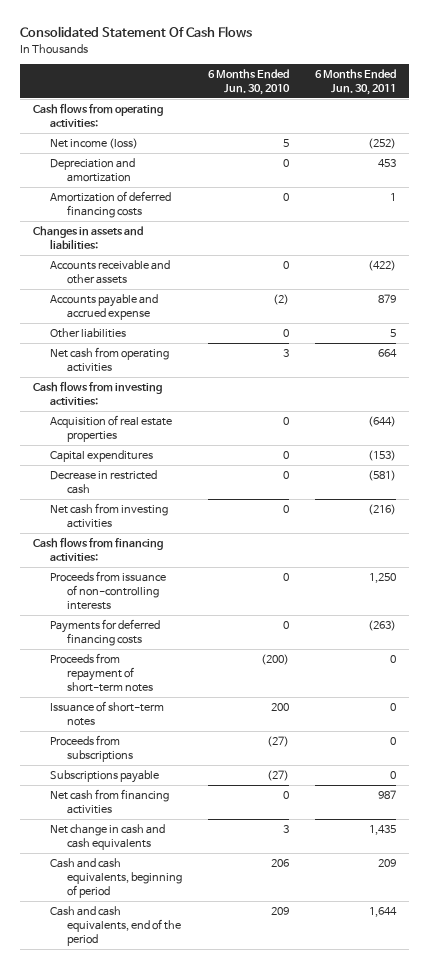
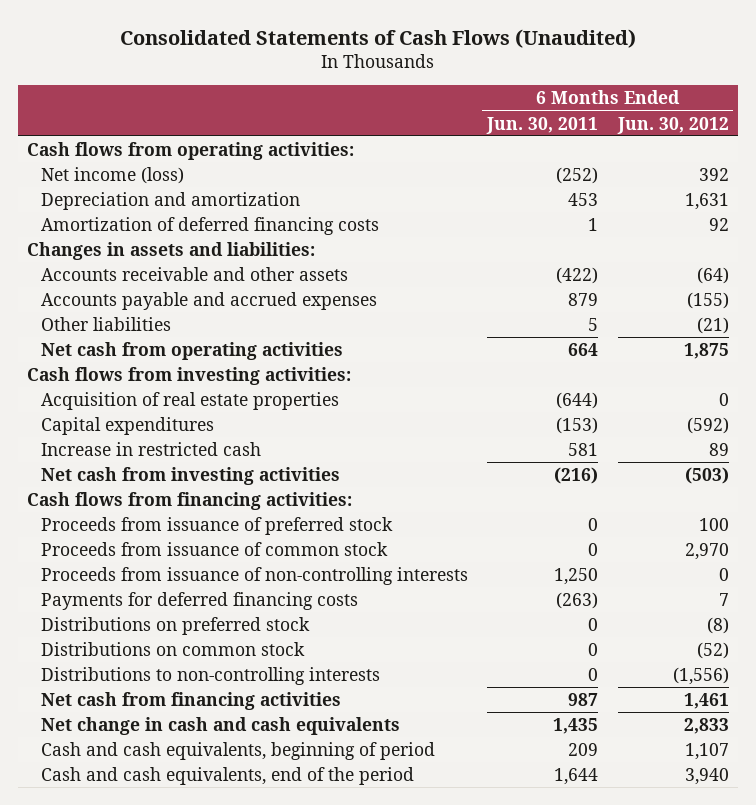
[20,26,253,39] Consolidated Statement Of Cash Flows -> [119,28,636,48] Consolidated Statements of Cash Flows (Unaudited)
[207,68,290,95] 6 Months Ended Jun. 30, 2010 -> none
none -> [616,116,729,134] Jun. 30, 2012
[49,294,158,321] Accounts payable and accrued expense -> [40,291,377,310] Accounts payable and accrued expenses
[49,470,157,495] Decrease in restricted cash -> [40,441,261,456] Increase in restricted cash
[367,470,396,482] (581) -> [568,442,599,456] 581
none -> [40,516,393,535] Proceeds from issuance of preferred stock
none -> [40,541,388,556] Proceeds from issuance of common stock
[49,653,153,693] Proceeds from repayment of short-term notes -> none
[49,701,164,727] Issuance of short-term notes -> none
[49,735,133,763] Proceeds from subscriptions -> none
[49,770,159,784] Subscriptions payable -> none
none -> [40,616,310,635] Distributions on preferred stock
none -> [40,641,305,656] Distributions on common stock
none -> [40,666,380,685] Distributions to non-controlling interests

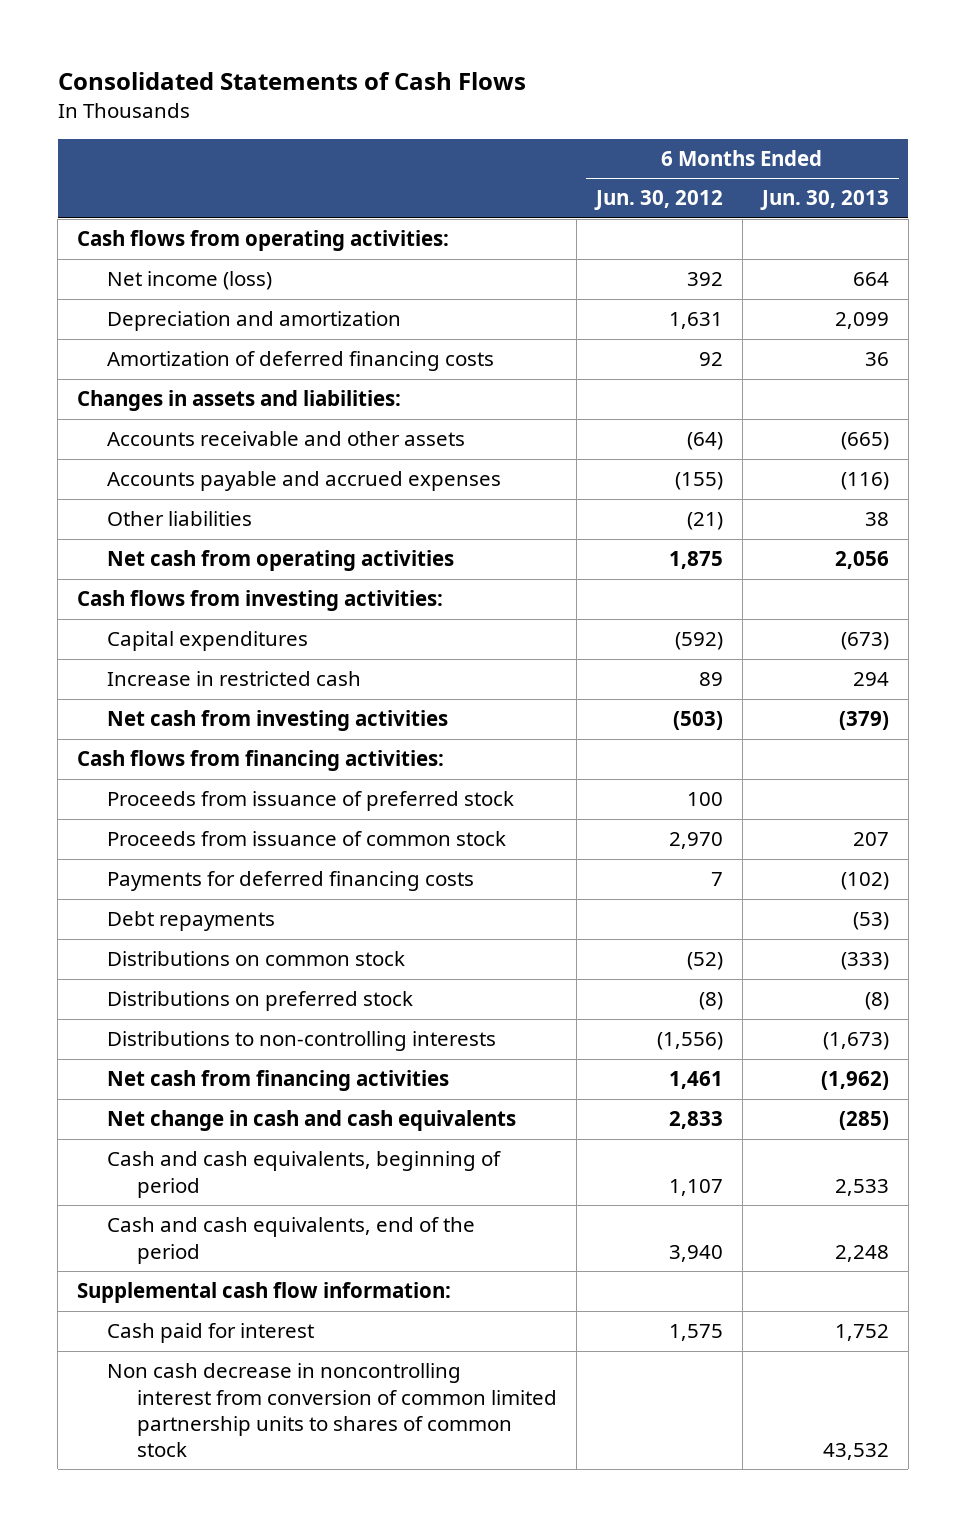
[119,28,636,48] Consolidated Statements of Cash Flows (Unaudited) -> [57,71,526,90] Consolidated Statements of Cash Flows
[486,116,599,134] Jun. 30, 2011 -> none
none -> [759,190,889,211] Jun. 30, 2013
[40,391,339,410] Acquisition of real estate properties -> none
[40,566,468,585] Proceeds from issuance of non-controlling interests -> none
none -> [107,911,276,932] Debt repayments
[40,616,310,635] Distributions on preferred stock -> [107,991,414,1012] Distributions on preferred stock
none -> [77,1282,452,1304] Supplemental cash flow information:
none -> [107,1323,315,1344] Cash paid for interest
none -> [107,1363,557,1458] Non cash decrease in noncontrolling interest from conversion of common limited partnership units to shares of common stock

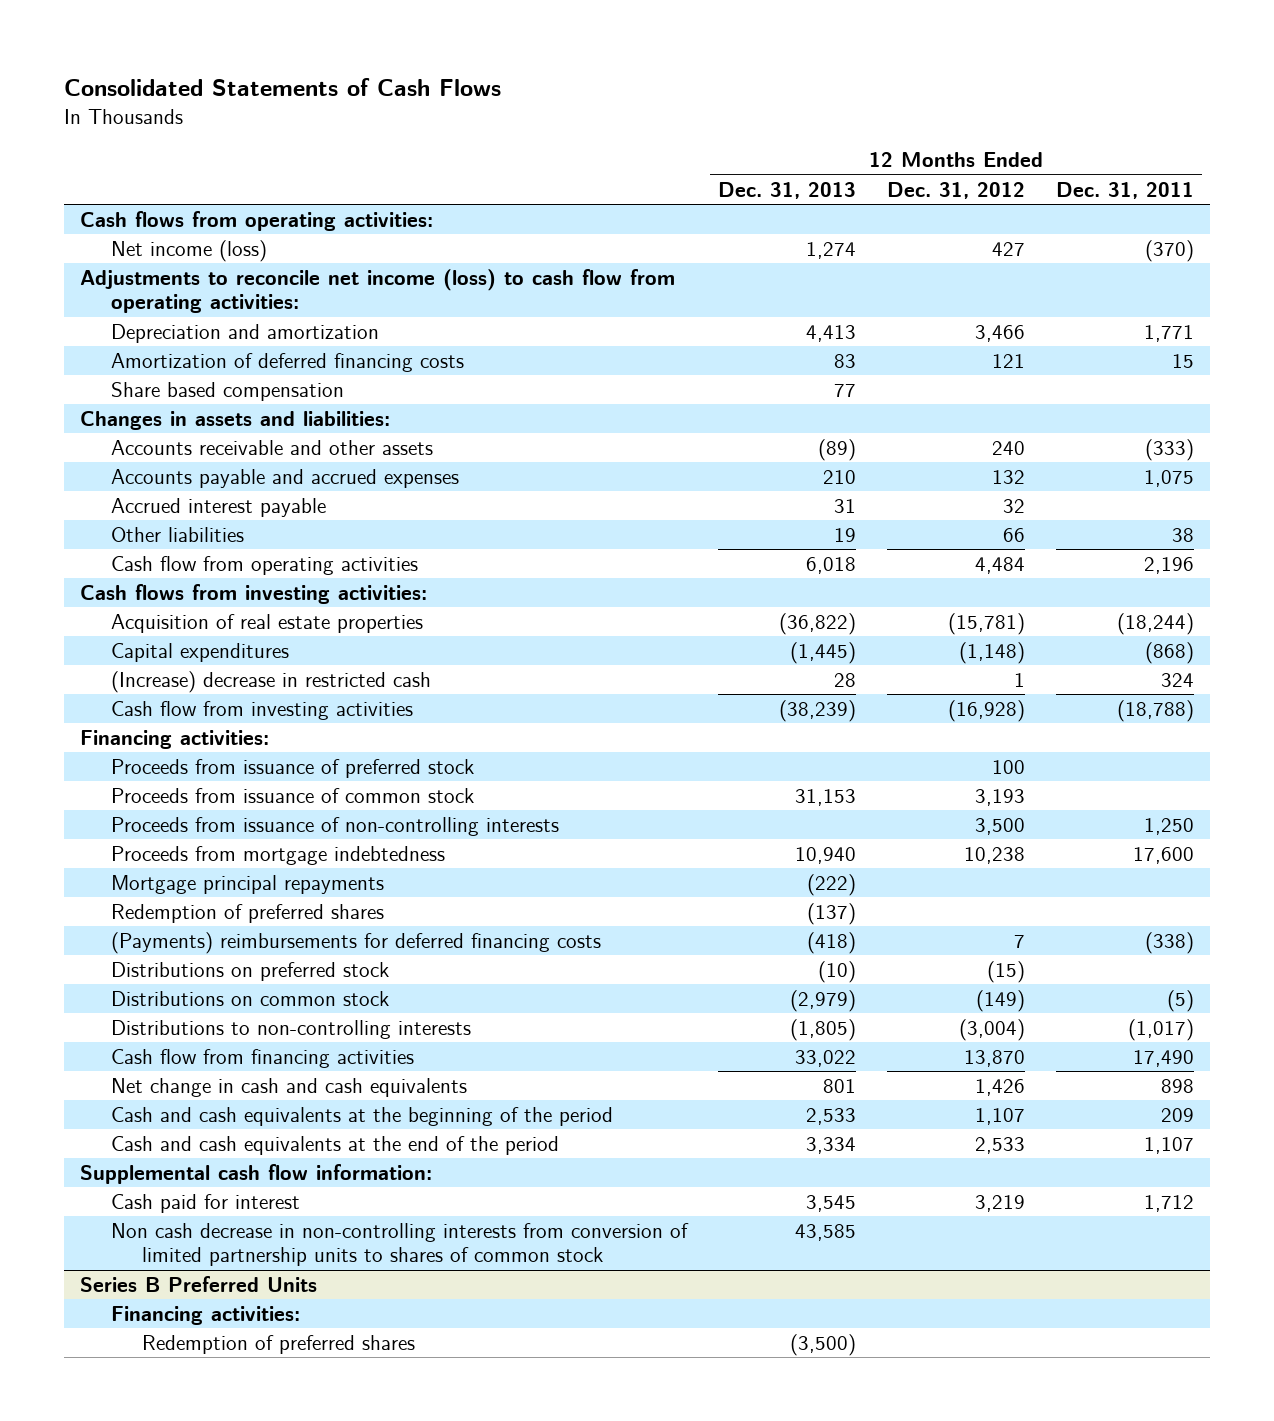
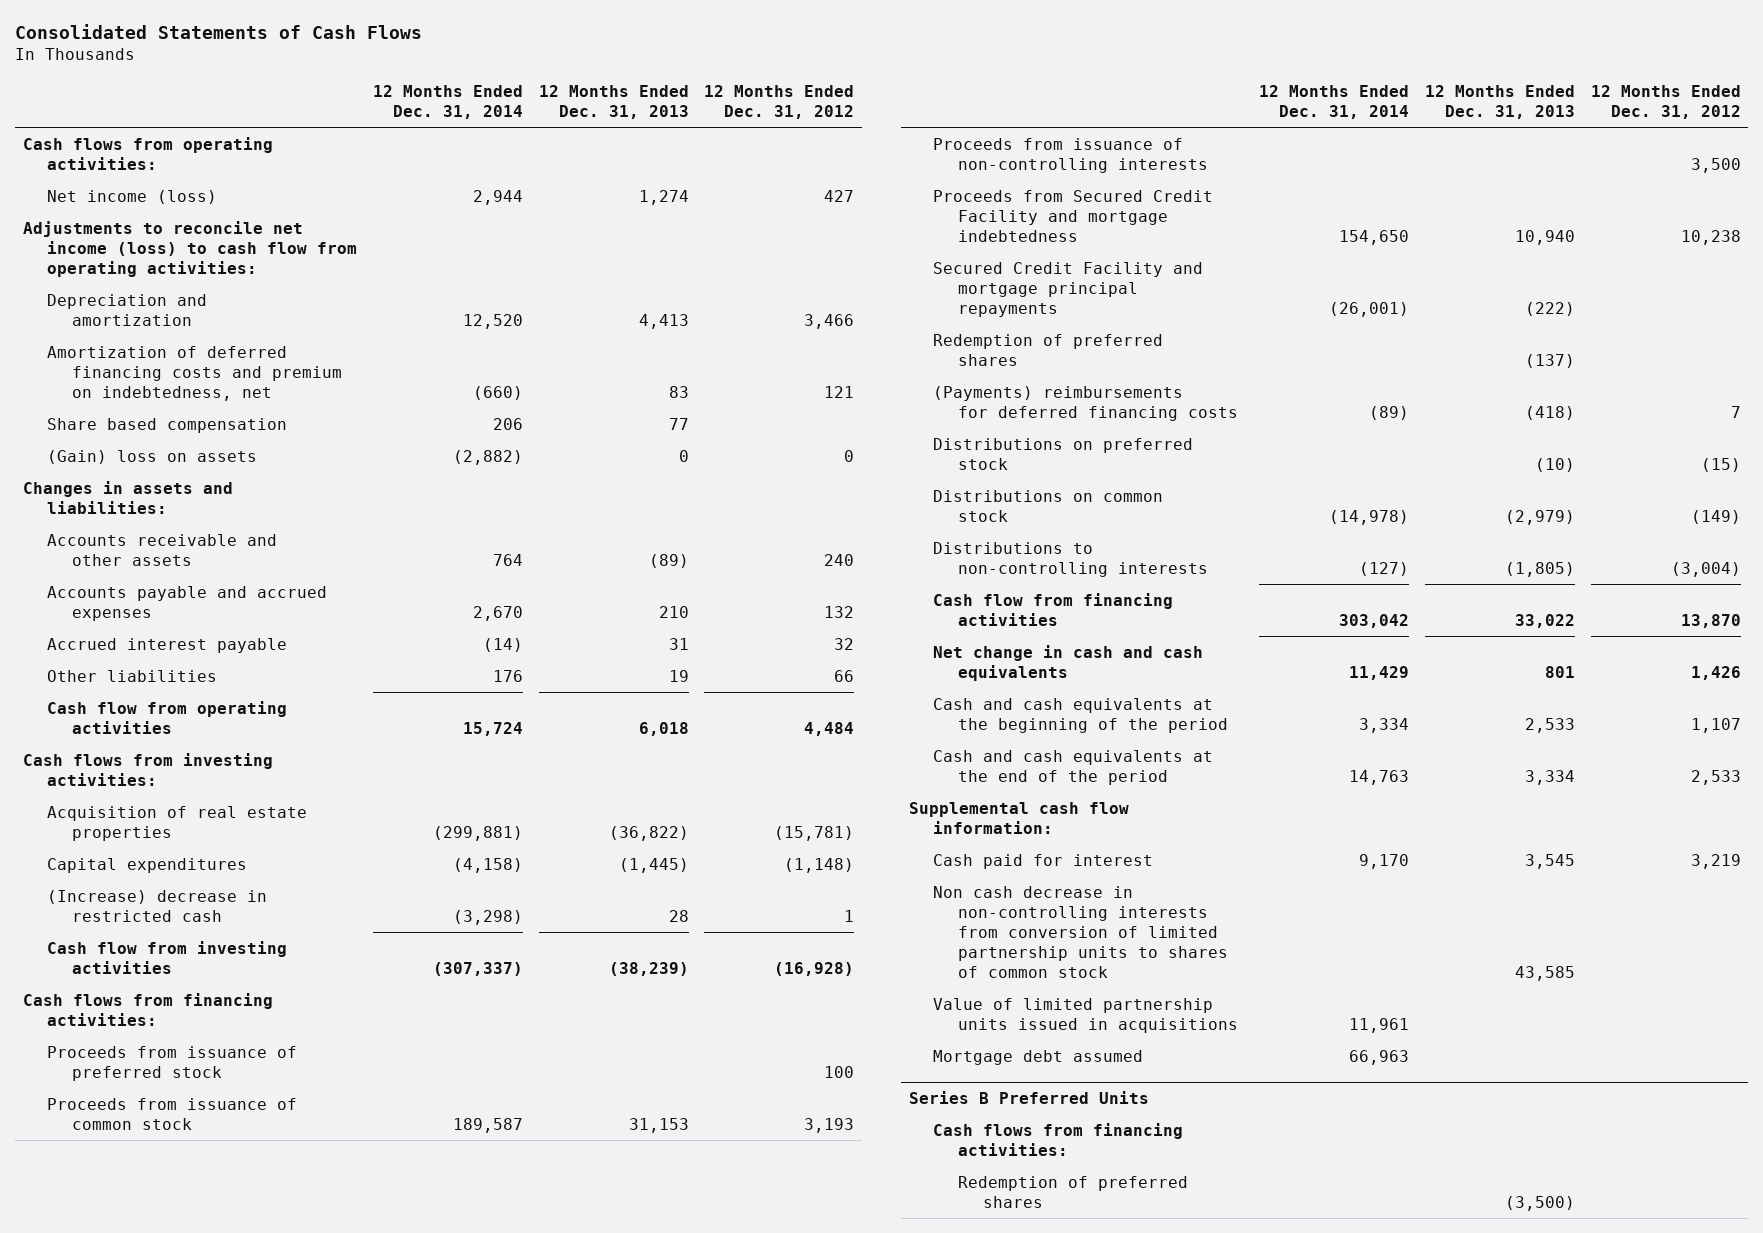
[1055,181,1194,199] Dec. 31, 2011 -> none
none -> [372,84,523,119] 12 Months Ended Dec. 31, 2014
[110,353,464,373] Amortization of deferred financing costs -> [47,345,342,401] Amortization of deferred financing costs and premium on indebtedness, net
none -> [47,449,258,464] (Gain) loss on assets
[79,730,269,750] Financing activities: -> none
none -> [22,992,273,1026] Cash flows from financing activities:
[110,846,445,866] Proceeds from mortgage indebtedness -> [933,189,1214,242] Proceeds from Secured Credit Facility and mortgage indebtedness
[110,875,384,895] Mortgage principal repayments -> [933,261,1204,317] Secured Credit Facility and mortgage principal repayments
none -> [933,997,1238,1033] Value of limited partnership units issued in acquisitions
none -> [933,1049,1144,1065] Mortgage debt assumed
[110,1306,300,1326] Financing activities: -> none
none -> [933,1122,1184,1156] Cash flows from financing activities:

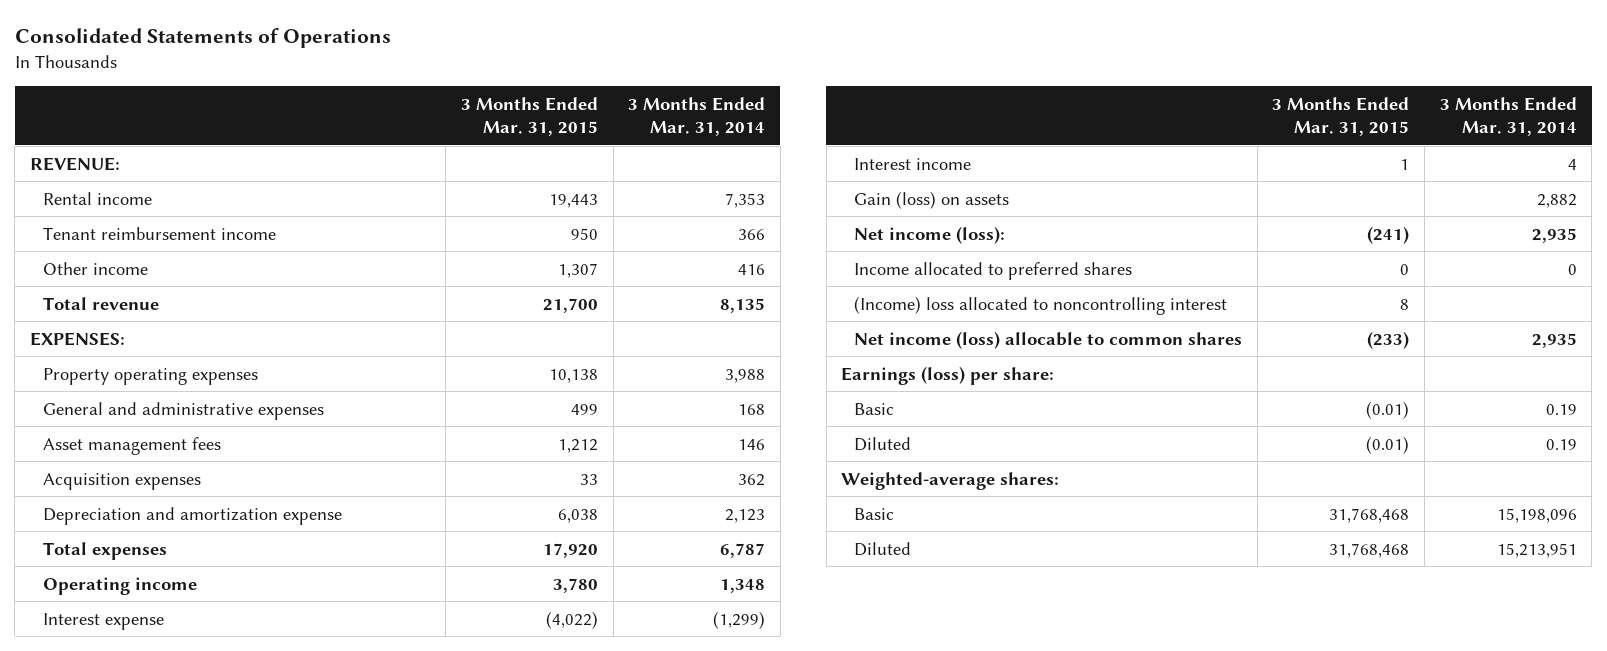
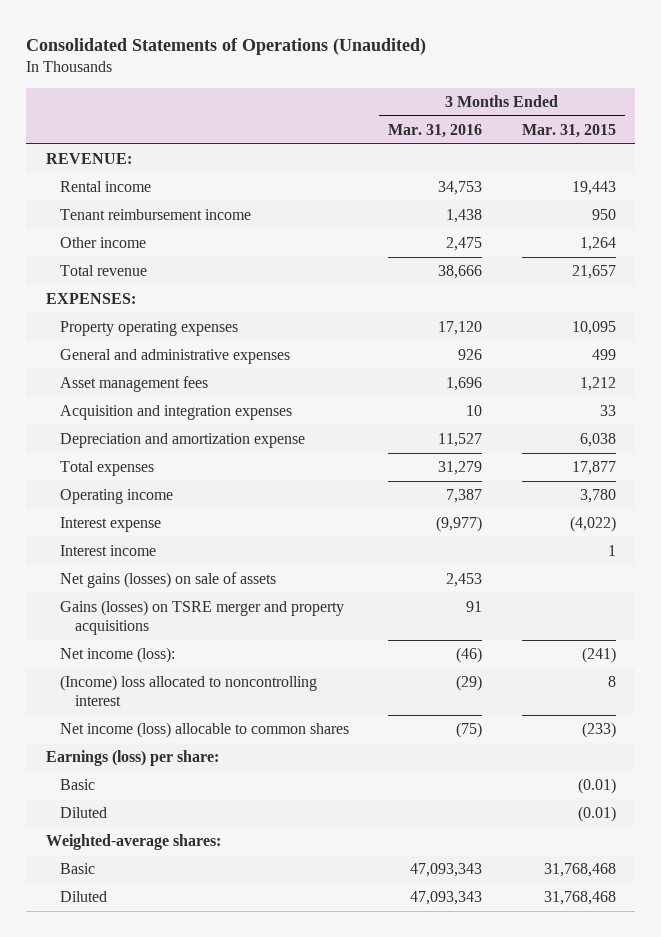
[14,28,391,49] Consolidated Statements of Operations -> [26,37,427,55] Consolidated Statements of Operations (Unaudited)
[628,96,766,136] 3 Months Ended Mar. 31, 2014 -> none
none -> [388,124,483,139] Mar. 31, 2016
[558,262,599,278] 1,307 -> [579,237,616,252] 1,264
[543,297,599,313] 21,700 -> [571,265,616,280] 21,657
[549,368,599,383] 10,138 -> [571,321,616,336] 10,095
[42,472,201,490] Acquisition expenses -> [60,405,293,421] Acquisition and integration expenses
[543,542,599,558] 17,920 -> [571,461,616,476] 17,877
[854,190,1010,209] Gain (loss) on assets -> [60,572,277,589] Net gains (losses) on sale of assets
none -> [60,600,345,635] Gains (losses) on TSRE merger and property acquisitions
[854,261,1133,280] Income allocated to preferred shares -> none

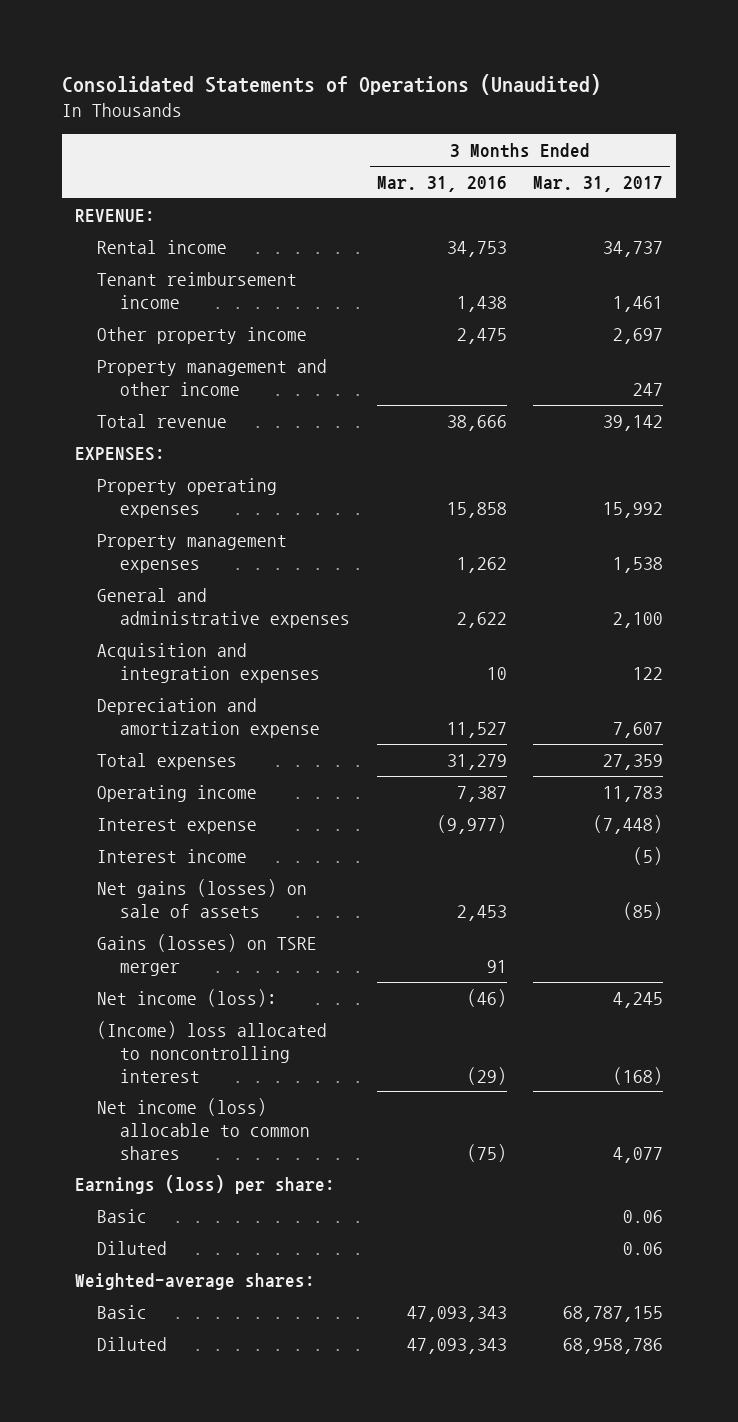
[521,124,616,139] Mar. 31, 2015 -> none
none -> [532,176,663,193] Mar. 31, 2017
[60,237,147,249] Other income -> [97,326,308,344] Other property income
none -> [97,358,328,396] Property management and other income
[60,376,209,393] Asset management fees -> none
[438,321,483,336] 17,120 -> [446,501,507,518] 15,858
none -> [97,533,288,573] Property management expenses
[458,349,483,361] 926 -> [456,611,507,628] 2,622
[60,600,345,635] Gains (losses) on TSRE merger and property acquisitions -> [97,933,318,976] Gains (losses) on TSRE merger

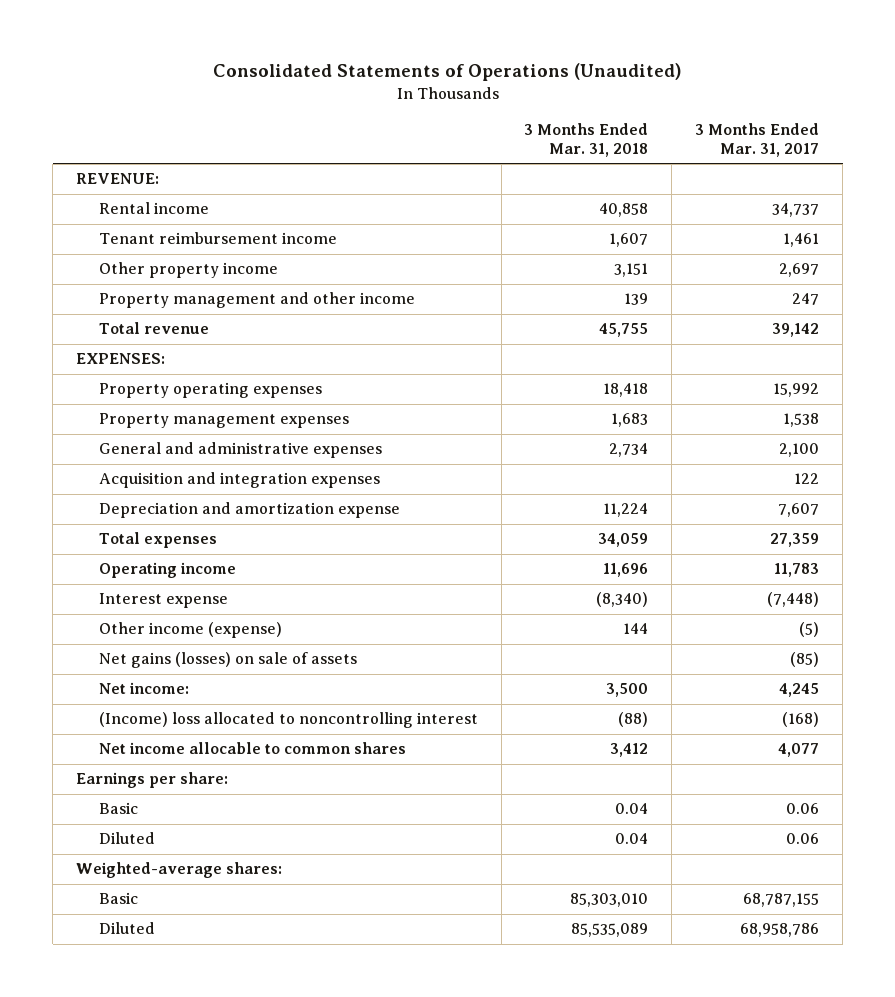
[376,176,507,193] Mar. 31, 2016 -> none
none -> [524,123,649,158] 3 Months Ended Mar. 31, 2018
[97,848,248,863] Interest income -> none
none -> [98,622,282,639] Other income (expense)
[97,933,318,976] Gains (losses) on TSRE merger -> none
[97,988,278,1007] Net income (loss): -> [98,682,189,695] Net income:
[97,1097,311,1160] Net income (loss) allocable to common shares -> [98,742,406,755] Net income allocable to common shares
[74,1174,335,1194] Earnings (loss) per share: -> [75,772,228,789] Earnings per share:

